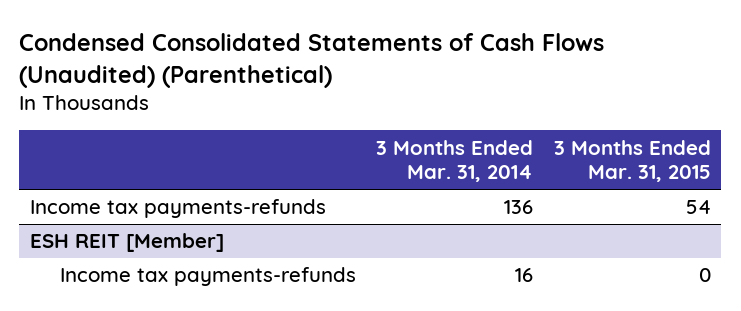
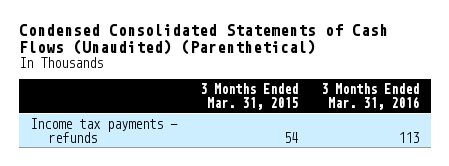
[376,139,534,183] 3 Months Ended Mar. 31, 2014 -> none
none -> [321,83,420,111] 3 Months Ended Mar. 31, 2016
[29,233,224,253] ESH REIT [Member] -> none
[59,267,356,287] Income tax payments-refunds -> none
[29,199,326,219] Income tax payments-refunds -> [30,117,179,143] Income tax payments - refunds

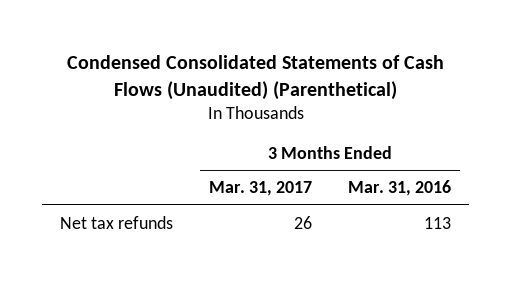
[200,83,299,111] 3 Months Ended Mar. 31, 2015 -> none
none -> [209,181,313,197] Mar. 31, 2017
[30,117,179,143] Income tax payments - refunds -> [59,215,173,229] Net tax refunds

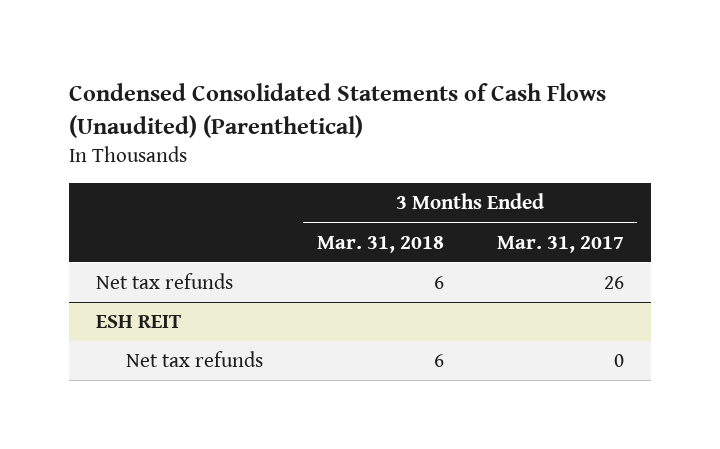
[348,180,452,197] Mar. 31, 2016 -> none
none -> [316,235,444,253] Mar. 31, 2018
none -> [95,315,182,329] ESH REIT
none -> [126,351,264,368] Net tax refunds

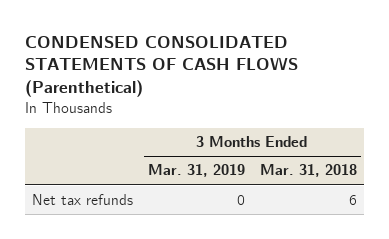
[68,83,606,139] Condensed Consolidated Statements of Cash Flows (Unaudited) (Parenthetical) -> [24,35,298,98] CONDENSED CONSOLIDATED STATEMENTS OF CASH FLOWS (Parenthetical)
[497,235,625,253] Mar. 31, 2017 -> none
none -> [148,164,246,178] Mar. 31, 2019
[95,315,182,329] ESH REIT -> none
[126,351,264,368] Net tax refunds -> none

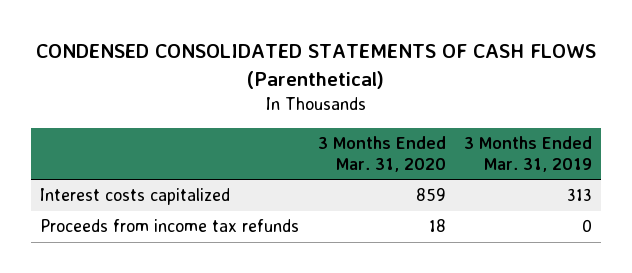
[259,164,357,178] Mar. 31, 2018 -> none
none -> [317,135,446,172] 3 Months Ended Mar. 31, 2020
none -> [40,188,231,206] Interest costs capitalized
[32,194,134,206] Net tax refunds -> [40,219,300,233] Proceeds from income tax refunds

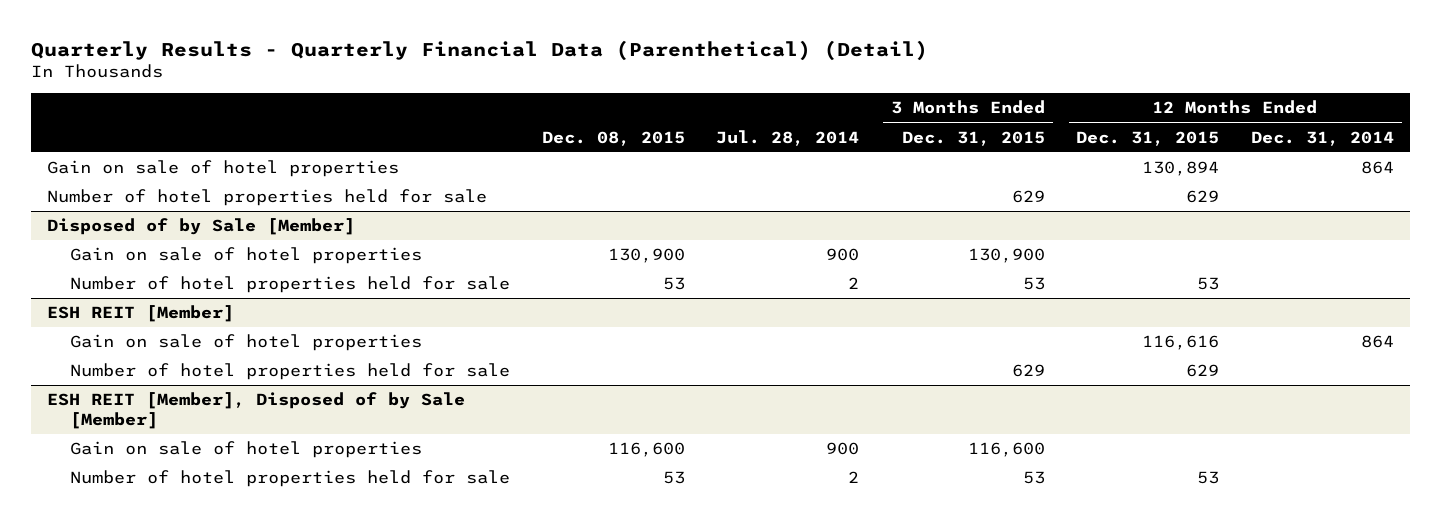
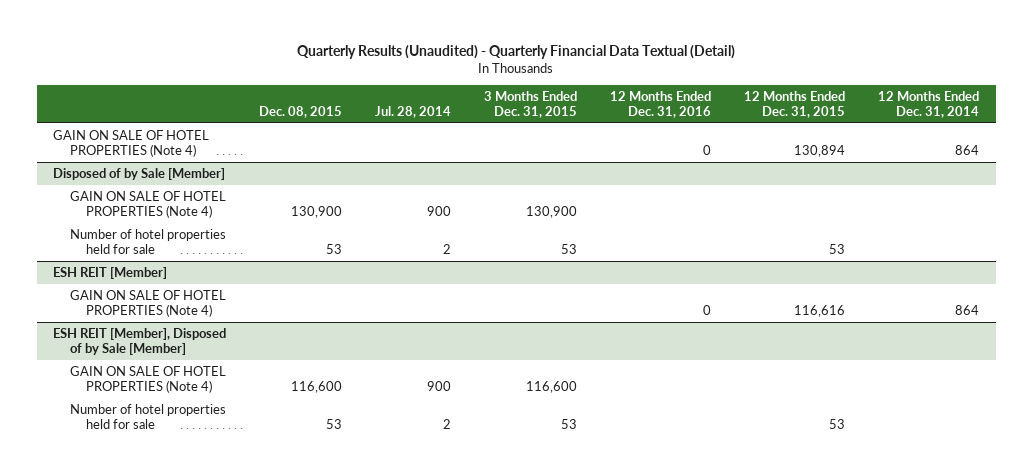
[31,39,929,61] Quarterly Results - Quarterly Financial Data (Parenthetical) (Detail) -> [297,45,736,60] Quarterly Results (Unaudited) - Quarterly Financial Data Textual (Detail)
none -> [610,91,712,118] 12 Months Ended Dec. 31, 2016
[46,189,487,207] Number of hotel properties held for sale -> none
[46,160,399,178] Gain on sale of hotel properties -> [53,129,210,157] GAIN ON SALE OF HOTEL PROPERTIES (Note 4)
[70,247,423,265] Gain on sale of hotel properties -> [69,190,226,218] GAIN ON SALE OF HOTEL PROPERTIES (Note 4)
[70,363,511,381] Number of hotel properties held for sale -> none
[70,334,423,352] Gain on sale of hotel properties -> [69,289,226,317] GAIN ON SALE OF HOTEL PROPERTIES (Note 4)
[70,441,423,459] Gain on sale of hotel properties -> [69,365,226,393] GAIN ON SALE OF HOTEL PROPERTIES (Note 4)

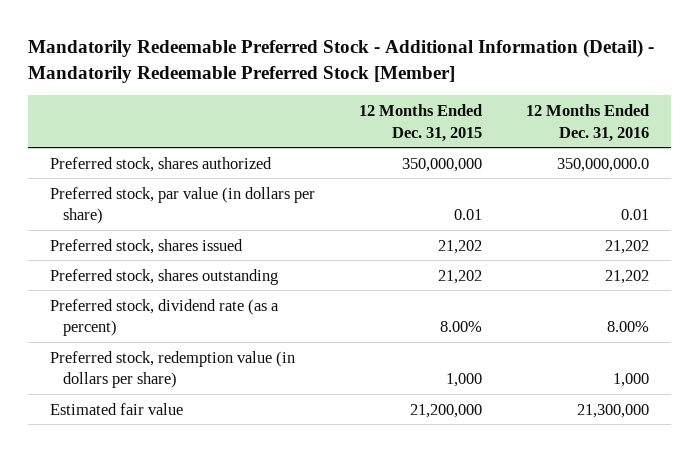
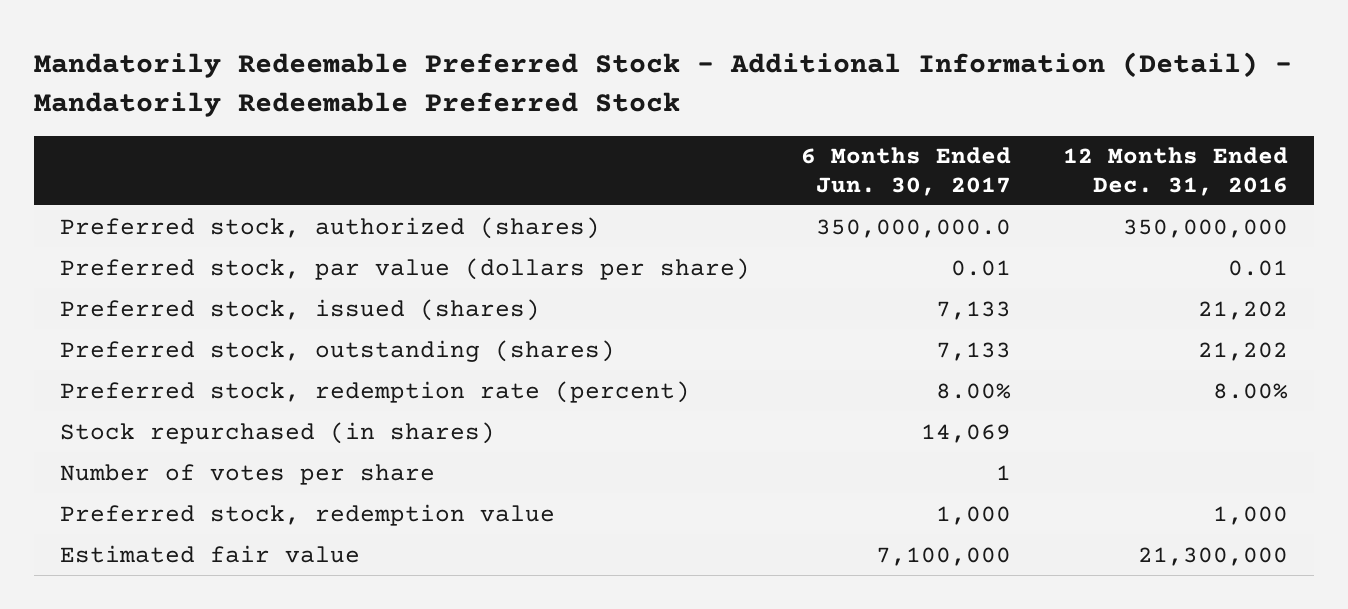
[27,39,654,83] Mandatorily Redeemable Preferred Stock - Additional Information (Detail) - Mandatorily Redeemable Preferred Stock [Member] -> [33,52,1292,117] Mandatorily Redeemable Preferred Stock - Additional Information (Detail) - Mandatorily Redeemable Preferred Stock
[358,104,482,142] 12 Months Ended Dec. 31, 2015 -> none
none -> [801,147,1012,196] 6 Months Ended Jun. 30, 2017
[49,156,272,172] Preferred stock, shares authorized -> [59,216,600,239] Preferred stock, authorized (shares)
[557,157,650,172] 350,000,000.0 -> [1122,218,1288,238] 350,000,000
[49,186,315,225] Preferred stock, par value (in dollars per share) -> [59,257,750,280] Preferred stock, par value (dollars per share)
[49,238,243,254] Preferred stock, shares issued -> [59,298,540,321] Preferred stock, issued (shares)
[49,268,278,285] Preferred stock, shares outstanding -> [59,339,615,362] Preferred stock, outstanding (shares)
[49,298,279,337] Preferred stock, dividend rate (as a percent) -> [59,380,690,403] Preferred stock, redemption rate (percent)
none -> [59,421,495,444] Stock repurchased (in shares)
none -> [59,463,435,485] Number of votes per share
[49,350,295,389] Preferred stock, redemption value (in dollars per share) -> [59,503,555,526] Preferred stock, redemption value

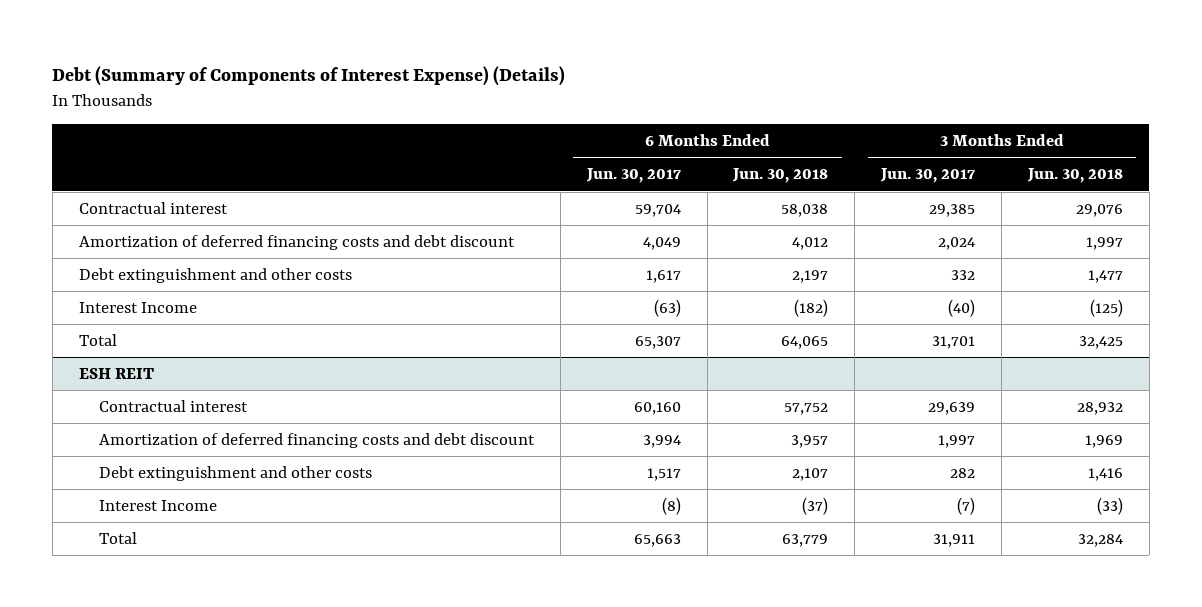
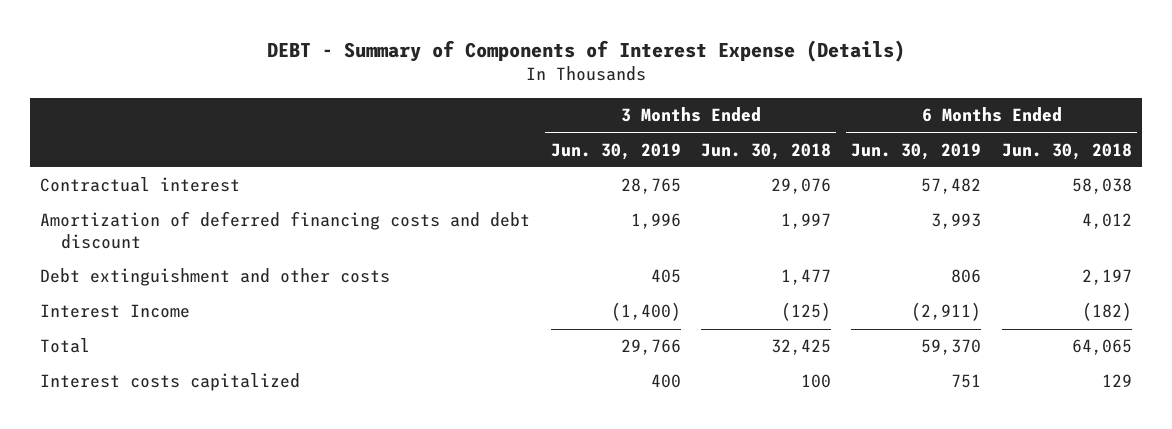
[52,65,566,86] Debt (Summary of Components of Interest Expense) (Details) -> [266,39,905,62] DEBT - Summary of Components of Interest Expense (Details)
[585,168,681,184] Jun. 30, 2017 -> none
[880,168,976,184] Jun. 30, 2017 -> none
none -> [550,142,681,160] Jun. 30, 2019
none -> [851,142,982,160] Jun. 30, 2019
[78,367,154,379] ESH REIT -> none
[98,399,248,412] Contractual interest -> none
[98,432,535,448] Amortization of deferred financing costs and debt discount -> none
[98,465,372,481] Debt extinguishment and other costs -> none
[98,499,217,511] Interest Income -> none
[98,531,137,544] Total -> none
none -> [40,373,301,392] Interest costs capitalized

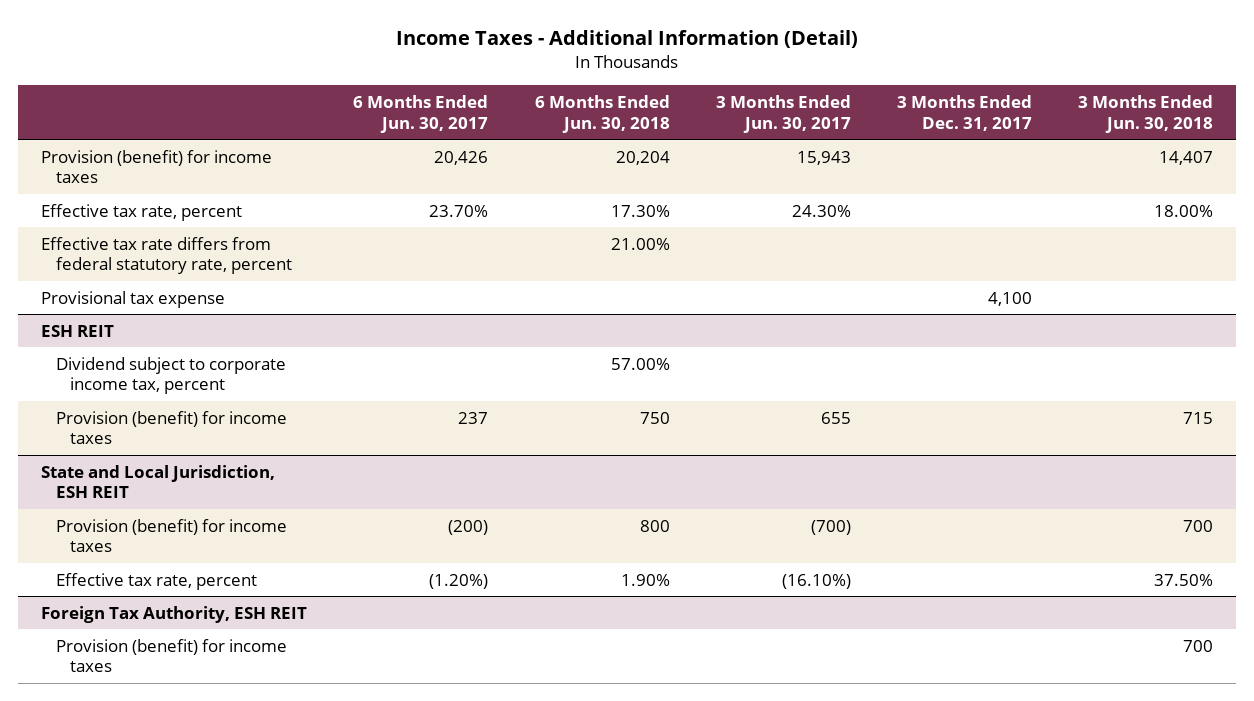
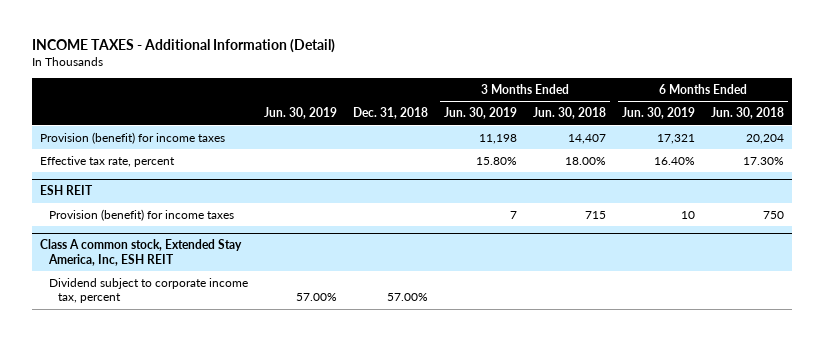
[396,29,859,48] Income Taxes - Additional Information (Detail) -> [32,39,336,54] INCOME TAXES - Additional Information (Detail)
[353,95,489,133] 6 Months Ended Jun. 30, 2017 -> none
[715,95,851,133] 3 Months Ended Jun. 30, 2017 -> none
[896,95,1032,131] 3 Months Ended Dec. 31, 2017 -> none
none -> [263,107,337,120] Jun. 30, 2019
none -> [353,107,429,120] Dec. 31, 2018
none -> [444,107,518,120] Jun. 30, 2019
none -> [622,107,696,120] Jun. 30, 2019
[41,236,292,275] Effective tax rate differs from federal statutory rate, percent -> none
[41,290,226,308] Provisional tax expense -> none
[55,356,286,395] Dividend subject to corporate income tax, percent -> none
[41,464,276,499] State and Local Jurisdiction, ESH REIT -> none
[55,518,287,553] Provision (benefit) for income taxes -> none
[55,572,257,590] Effective tax rate, percent -> none
[41,605,308,623] Foreign Tax Authority, ESH REIT -> none
[55,638,287,673] Provision (benefit) for income taxes -> none
none -> [40,239,243,266] Class A common stock, Extended Stay America, Inc, ESH REIT
none -> [48,277,248,304] Dividend subject to corporate income tax, percent

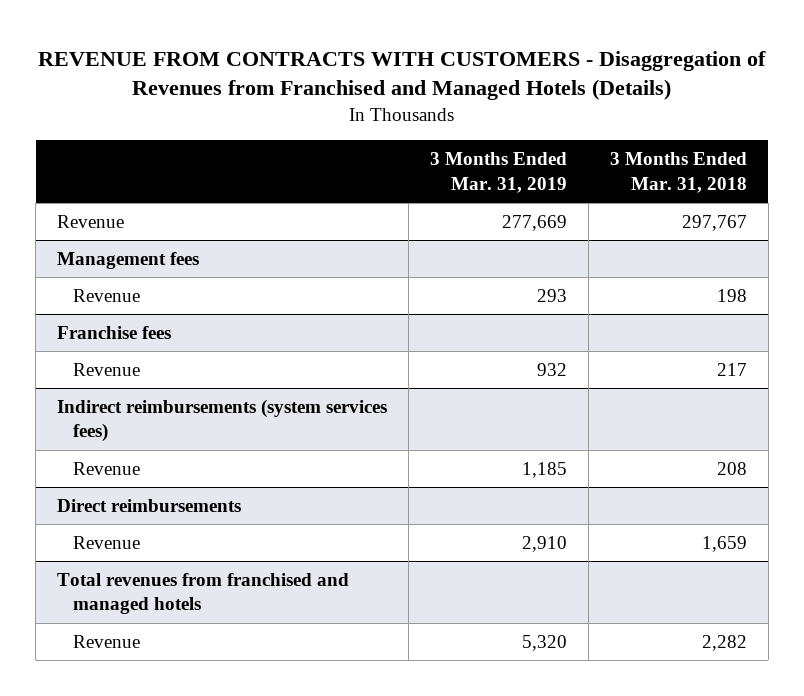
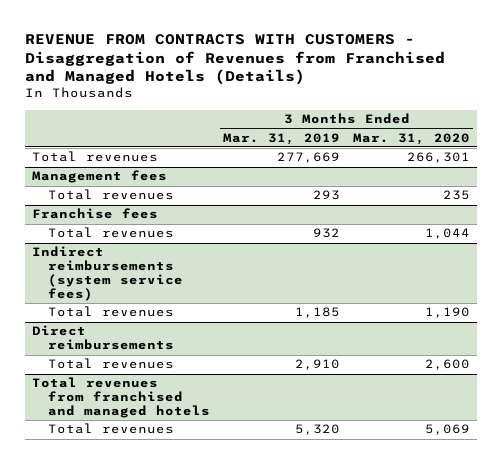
[610,152,748,193] 3 Months Ended Mar. 31, 2018 -> none
none -> [353,132,471,145] Mar. 31, 2020
[57,214,125,228] Revenue -> [31,151,158,163] Total revenues
[73,288,141,302] Revenue -> [48,189,175,201] Total revenues
[73,362,141,376] Revenue -> [48,227,175,239] Total revenues
[57,398,388,443] Indirect reimbursements (system services fees) -> [31,246,184,302] Indirect reimbursements (system service fees)
[73,461,141,475] Revenue -> [48,306,175,318] Total revenues
[73,535,141,549] Revenue -> [48,358,175,370] Total revenues
[73,634,141,648] Revenue -> [48,423,175,435] Total revenues

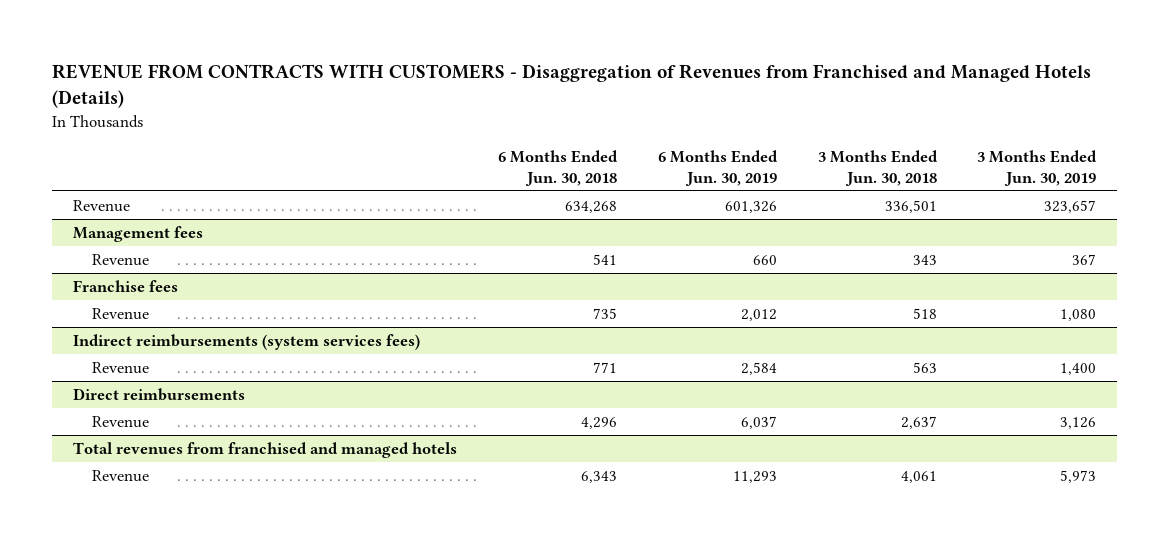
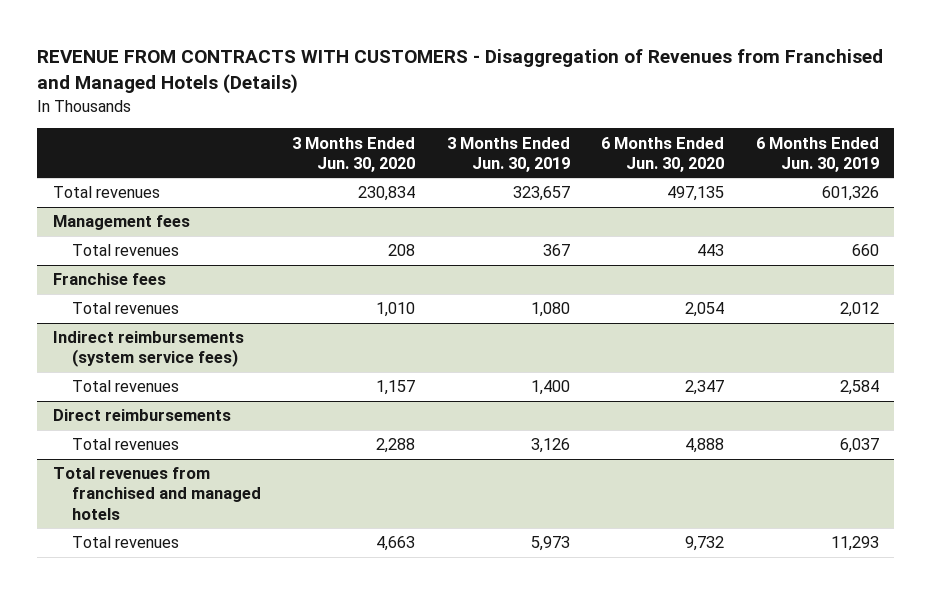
[497,150,618,186] 6 Months Ended Jun. 30, 2018 -> none
[817,150,938,186] 3 Months Ended Jun. 30, 2018 -> none
none -> [292,136,416,172] 3 Months Ended Jun. 30, 2020
none -> [601,136,725,172] 6 Months Ended Jun. 30, 2020
[72,199,130,212] Revenue -> [53,186,161,199] Total revenues
[91,253,149,266] Revenue -> [71,244,179,257] Total revenues
[91,307,149,320] Revenue -> [71,302,179,315] Total revenues
[72,333,420,350] Indirect reimbursements (system services fees) -> [53,331,245,368] Indirect reimbursements (system service fees)
[91,361,149,374] Revenue -> [71,380,179,393] Total revenues
[91,415,149,428] Revenue -> [71,438,179,451] Total revenues
[91,469,149,482] Revenue -> [71,536,179,549] Total revenues

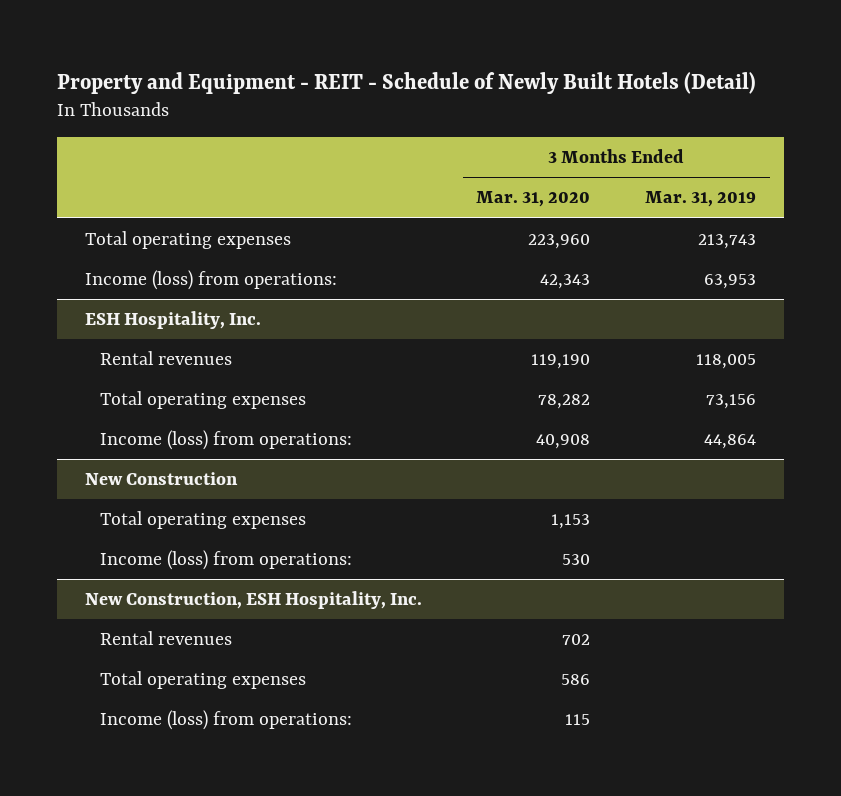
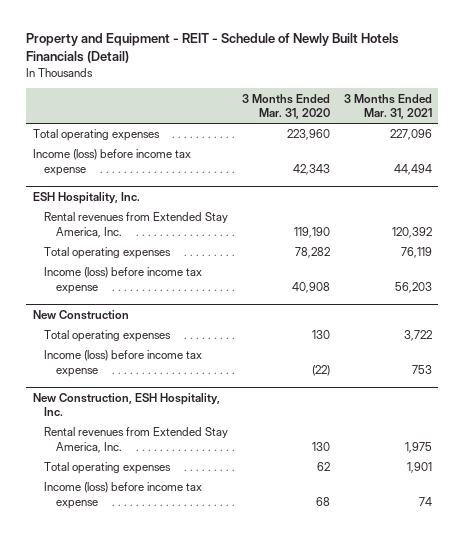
[57,71,757,94] Property and Equipment - REIT - Schedule of Newly Built Hotels (Detail) -> [25,33,399,64] Property and Equipment - REIT - Schedule of Newly Built Hotels Financials (Detail)
[645,191,757,208] Mar. 31, 2019 -> none
none -> [343,93,432,120] 3 Months Ended Mar. 31, 2021
[84,270,337,291] Income (loss) from operations: -> [32,149,191,177] Income (loss) before income tax expense
[100,351,233,366] Rental revenues -> [44,212,229,239] Rental revenues from Extended Stay America, Inc.
[100,430,353,451] Income (loss) from operations: -> [44,267,203,295] Income (loss) before income tax expense
[551,514,591,530] 1,153 -> [311,330,330,340] 130
[100,550,353,571] Income (loss) from operations: -> [44,350,203,378] Income (loss) before income tax expense
[562,554,591,566] 530 -> [311,365,330,377] (22)
[100,631,233,646] Rental revenues -> none
none -> [44,427,229,454] Rental revenues from Extended Stay America, Inc.
[561,674,591,686] 586 -> [316,462,330,472] 62
[100,710,353,731] Income (loss) from operations: -> [44,482,203,510] Income (loss) before income tax expense
[565,714,591,726] 115 -> [315,497,330,507] 68

